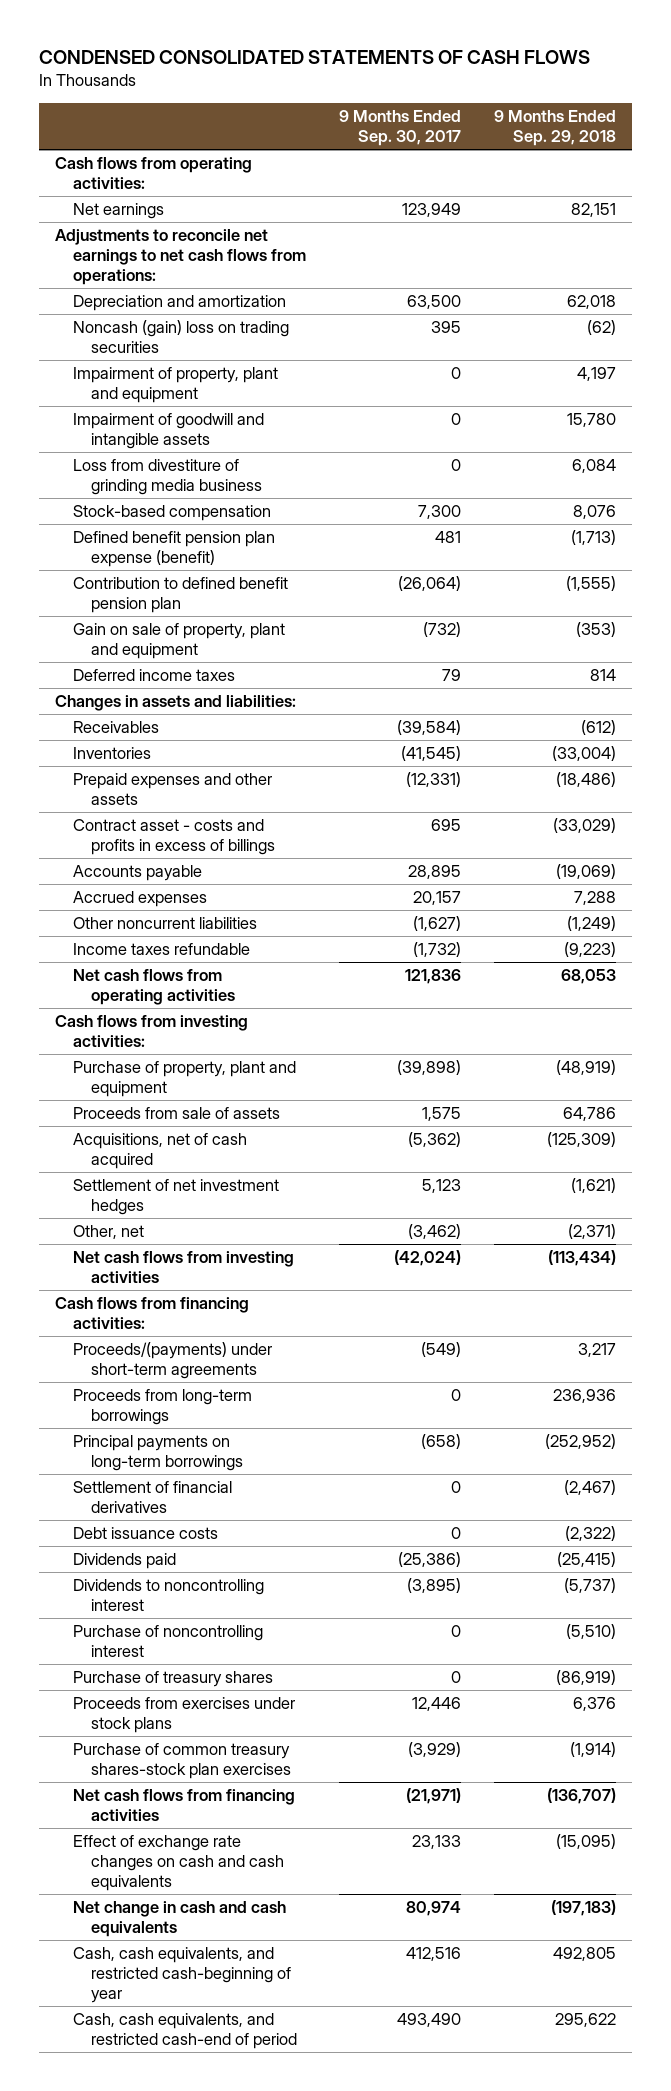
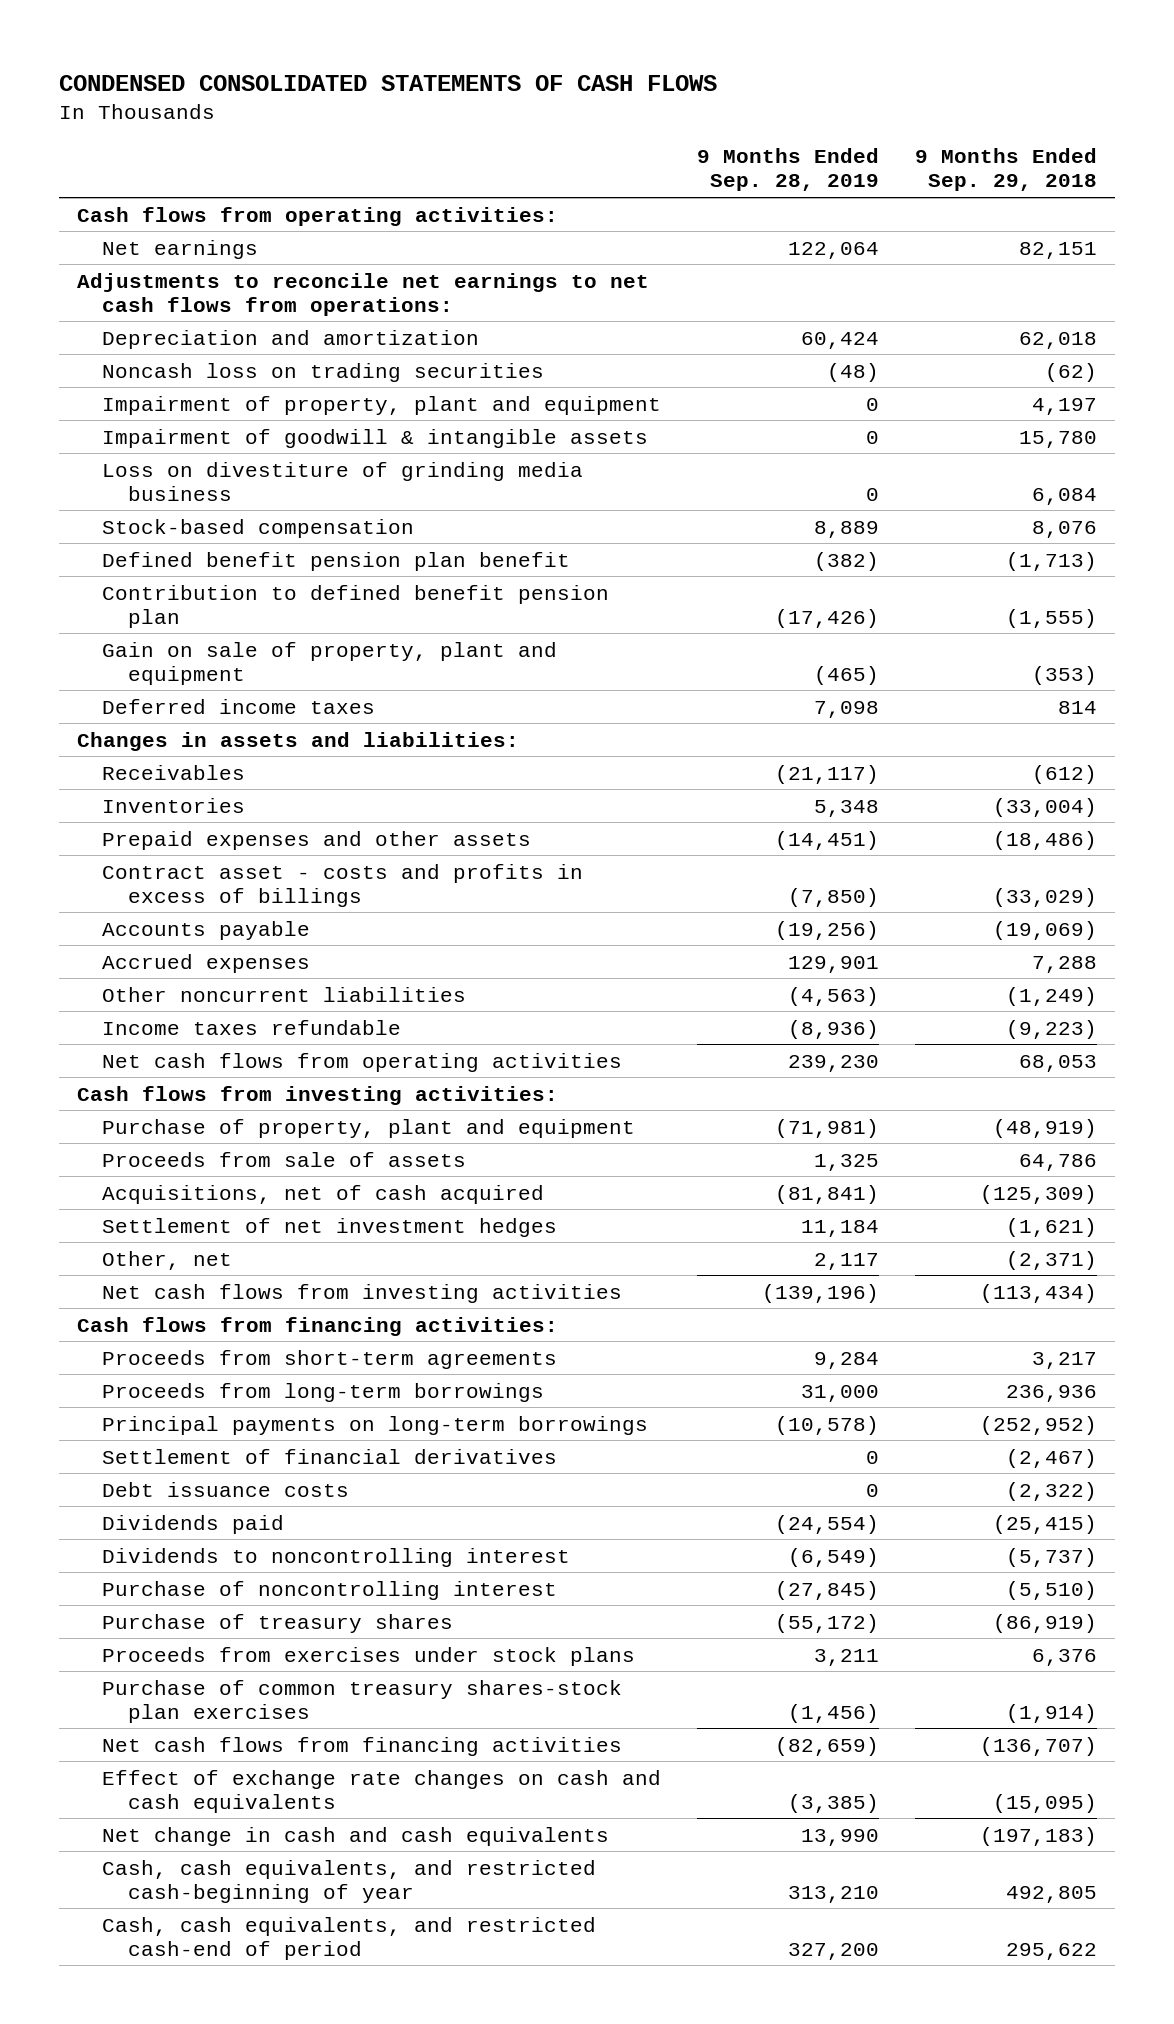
[338,110,461,146] 9 Months Ended Sep. 30, 2017 -> none
none -> [697,148,880,192] 9 Months Ended Sep. 28, 2019
[72,320,289,353] Noncash (gain) loss on trading securities -> [102,362,545,382] Noncash loss on trading securities
[72,413,264,449] Impairment of goodwill and intangible assets -> [102,428,649,448] Impairment of goodwill & intangible assets
[72,459,262,495] Loss from divestiture of grinding media business -> [102,461,584,501] Loss on divestiture of grinding media business
[72,531,275,567] Defined benefit pension plan expense (benefit) -> [102,551,571,571] Defined benefit pension plan benefit
[72,1342,272,1379] Proceeds/(payments) under short-term agreements -> [102,1349,558,1369] Proceeds from short-term agreements

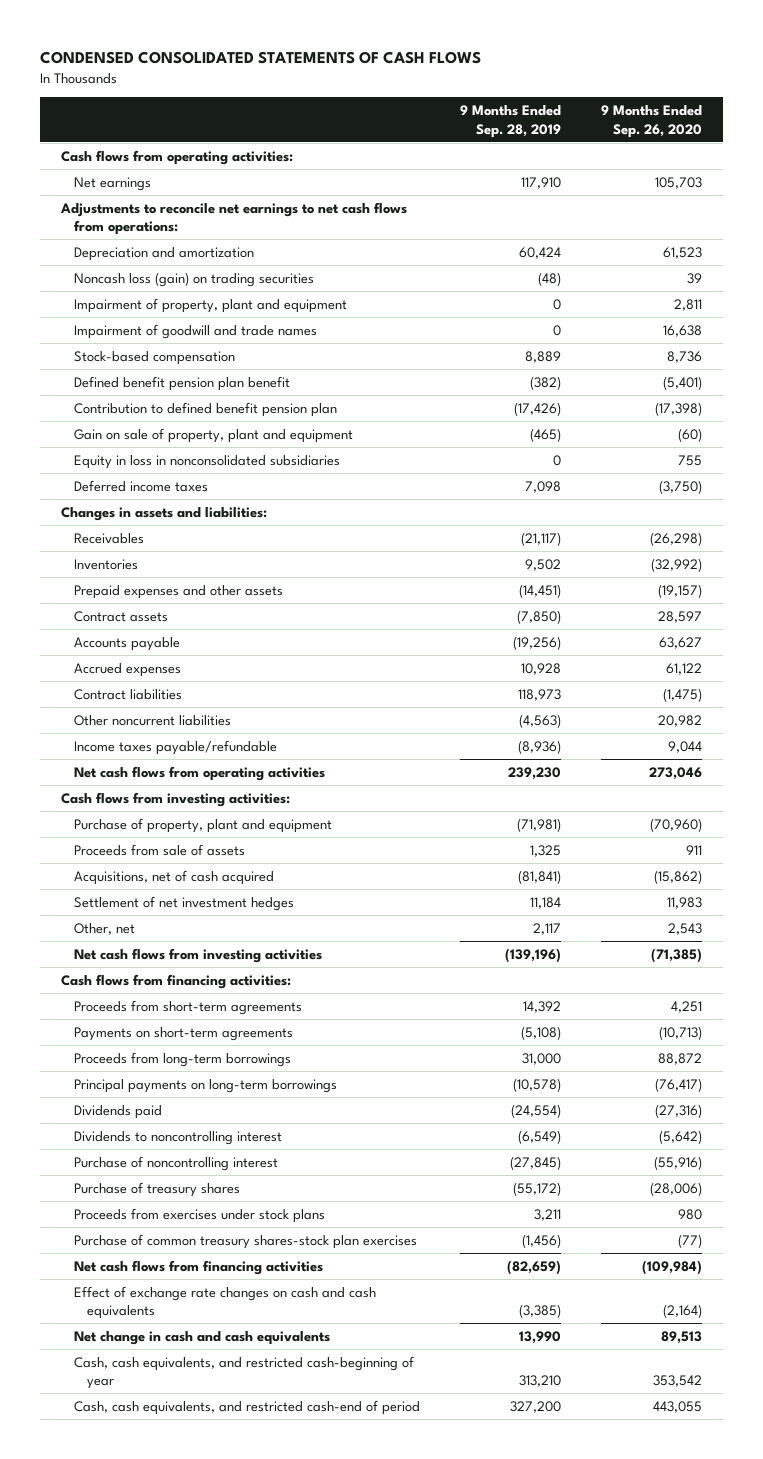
[915,148,1098,192] 9 Months Ended Sep. 29, 2018 -> none
none -> [601,104,703,138] 9 Months Ended Sep. 26, 2020
[788,241,880,259] 122,064 -> [521,176,562,189] 117,910
[102,362,545,382] Noncash loss on trading securities -> [73,271,314,287] Noncash loss (gain) on trading securities
[102,428,649,448] Impairment of goodwill & intangible assets -> none
[102,461,584,501] Loss on divestiture of grinding media business -> none
none -> [73,323,317,339] Impairment of goodwill and trade names
none -> [73,454,340,469] Equity in loss in nonconsolidated subsidiaries
[814,799,880,817] 5,348 -> [525,558,562,571] 9,502
[102,863,584,907] Contract asset - costs and profits in excess of billings -> [73,610,168,622] Contract assets
[788,955,880,973] 129,901 -> [521,662,562,675] 10,928
none -> [73,688,182,700] Contract liabilities
[102,1019,402,1035] Income taxes refundable -> [73,739,277,755] Income taxes payable/refundable
[814,1351,880,1369] 9,284 -> [523,1000,562,1013] 14,392
none -> [73,1026,293,1041] Payments on short-term agreements
[102,1448,558,1464] Settlement of financial derivatives -> none
[102,1481,350,1497] Debt issuance costs -> none

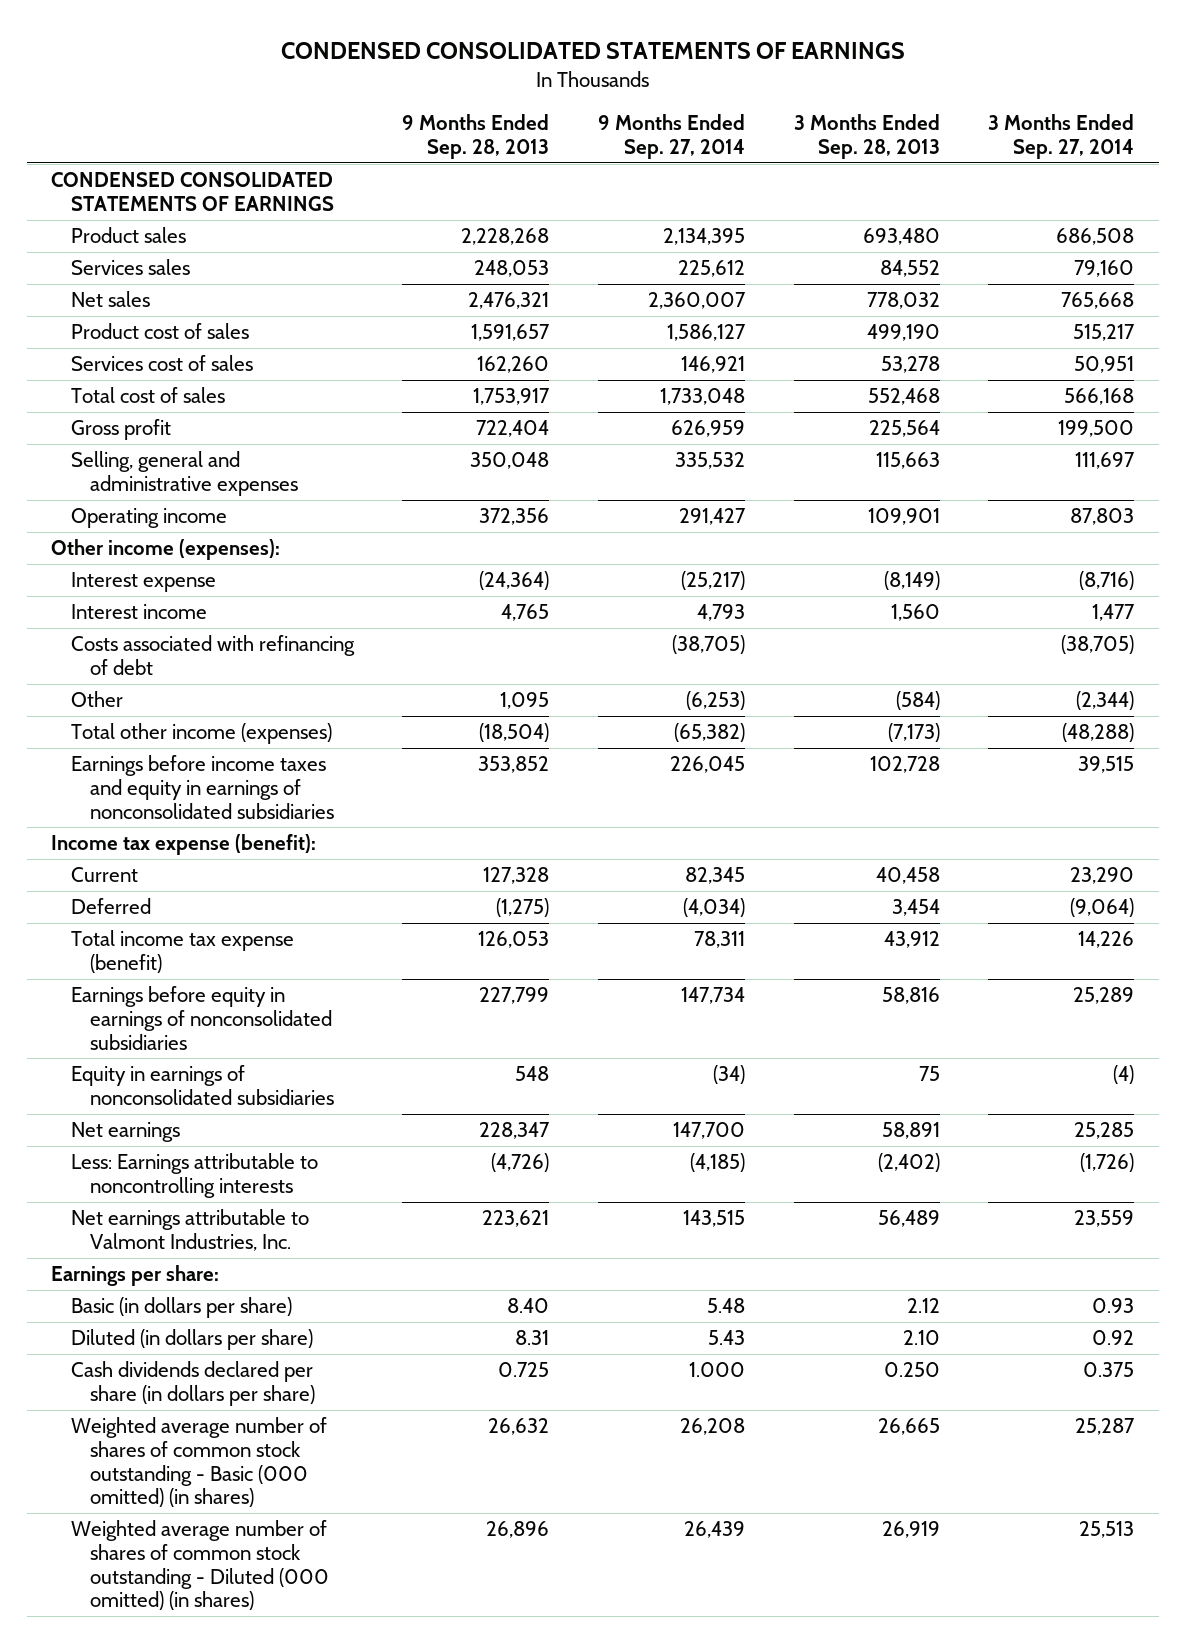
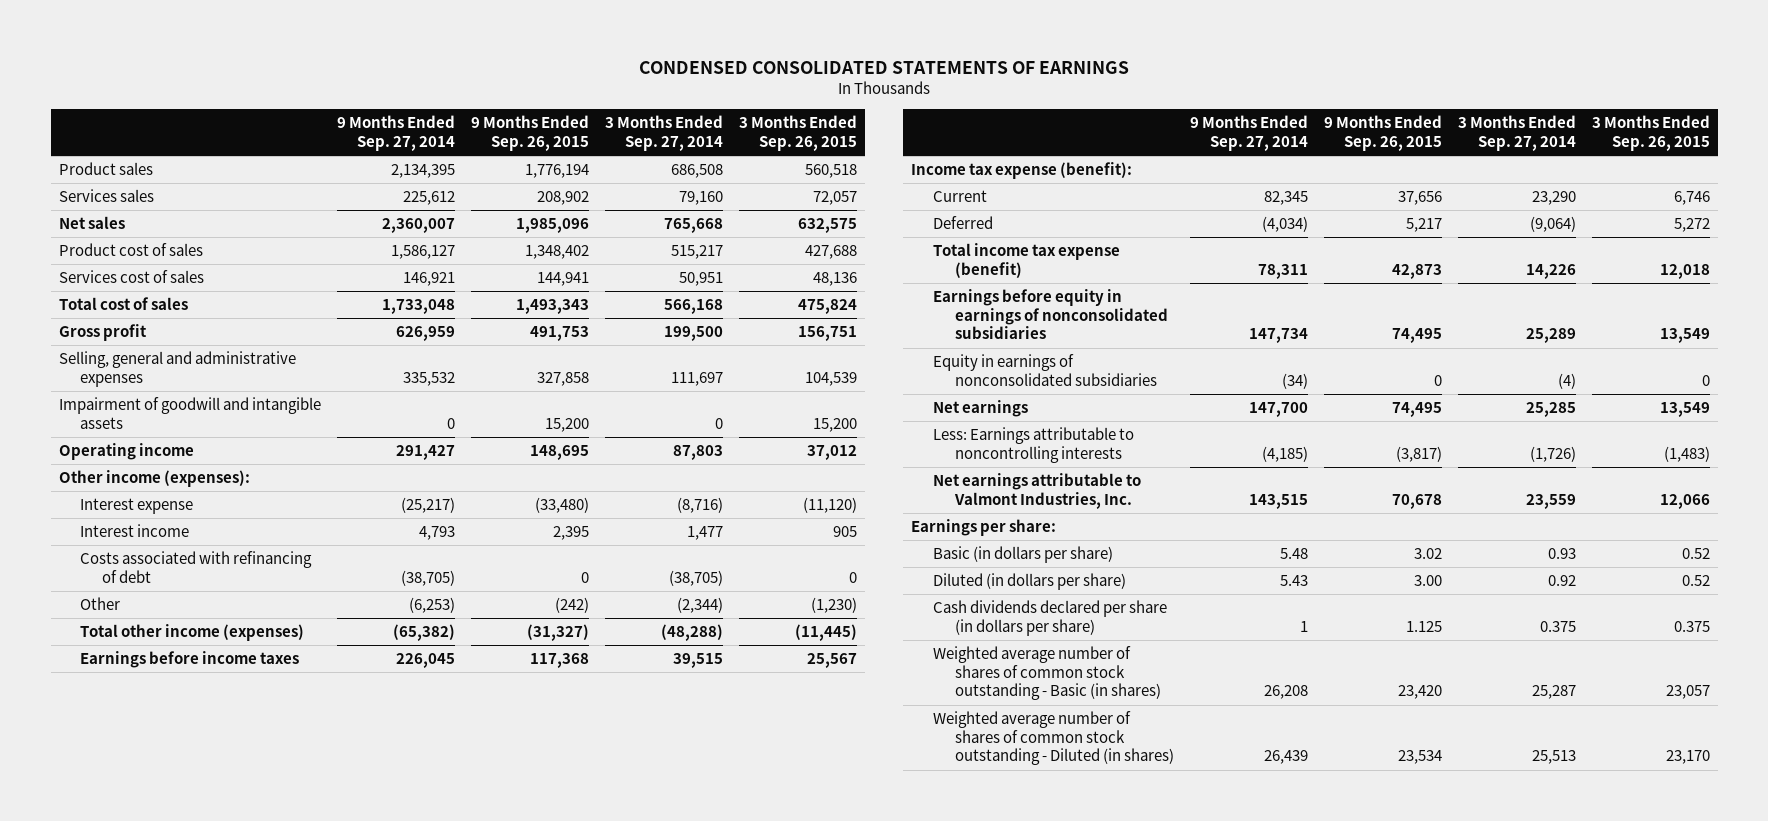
[402,114,550,160] 9 Months Ended Sep. 28, 2013 -> none
[793,114,940,160] 3 Months Ended Sep. 28, 2013 -> none
none -> [471,115,590,151] 9 Months Ended Sep. 26, 2015
none -> [739,115,858,151] 3 Months Ended Sep. 26, 2015
[51,172,334,211] CONDENSED CONSOLIDATED STATEMENTS OF EARNINGS -> none
none -> [58,397,321,429] Impairment of goodwill and intangible assets
[70,755,335,819] Earnings before income taxes and equity in earnings of nonconsolidated subsidiaries -> [80,651,300,669] Earnings before income taxes
[689,1362,746,1378] 1.000 -> [1299,620,1308,632] 1
[70,1417,327,1508] Weighted average number of shares of common stock outstanding - Basic (000 omitted) (in shares) -> [932,646,1161,701] Weighted average number of shares of common stock outstanding - Basic (in shares)
[70,1520,330,1611] Weighted average number of shares of common stock outstanding - Diluted (000 omitted) (in shares) -> [932,711,1174,766] Weighted average number of shares of common stock outstanding - Diluted (in shares)

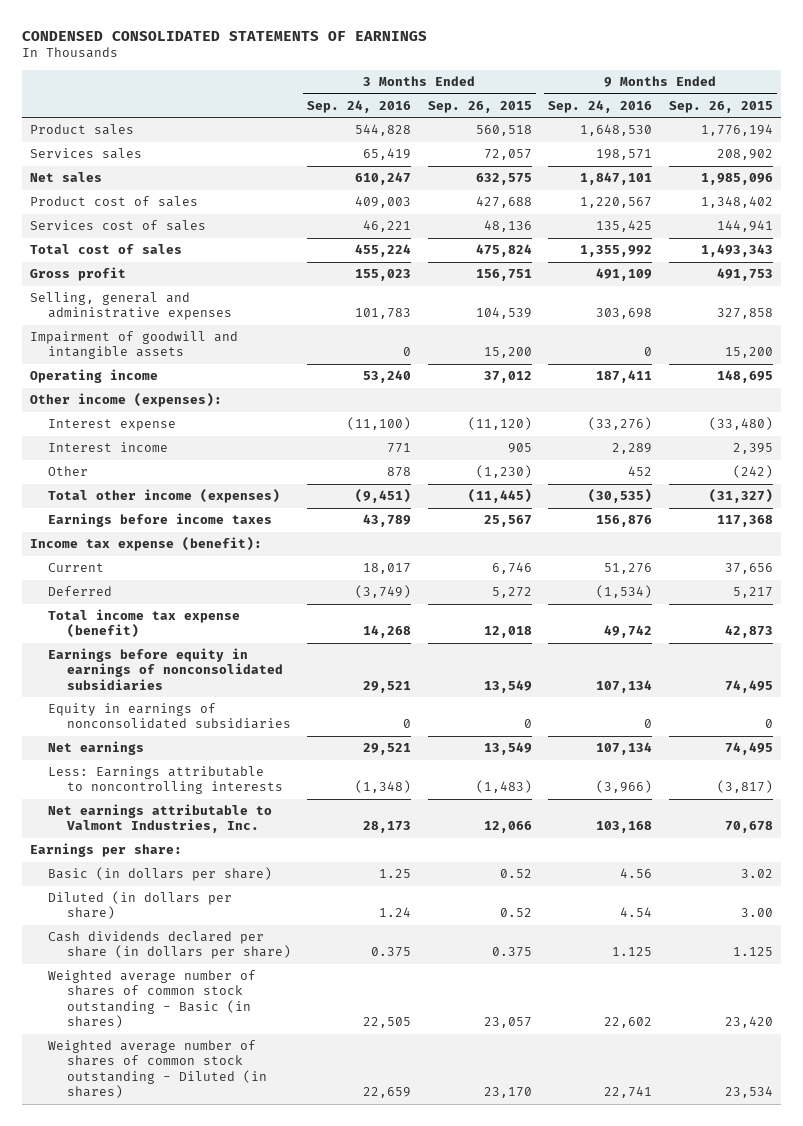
[337,115,456,151] 9 Months Ended Sep. 27, 2014 -> none
[605,115,724,151] 3 Months Ended Sep. 27, 2014 -> none
none -> [307,99,412,113] Sep. 24, 2016
none -> [548,99,653,113] Sep. 24, 2016
[80,551,313,583] Costs associated with refinancing of debt -> none

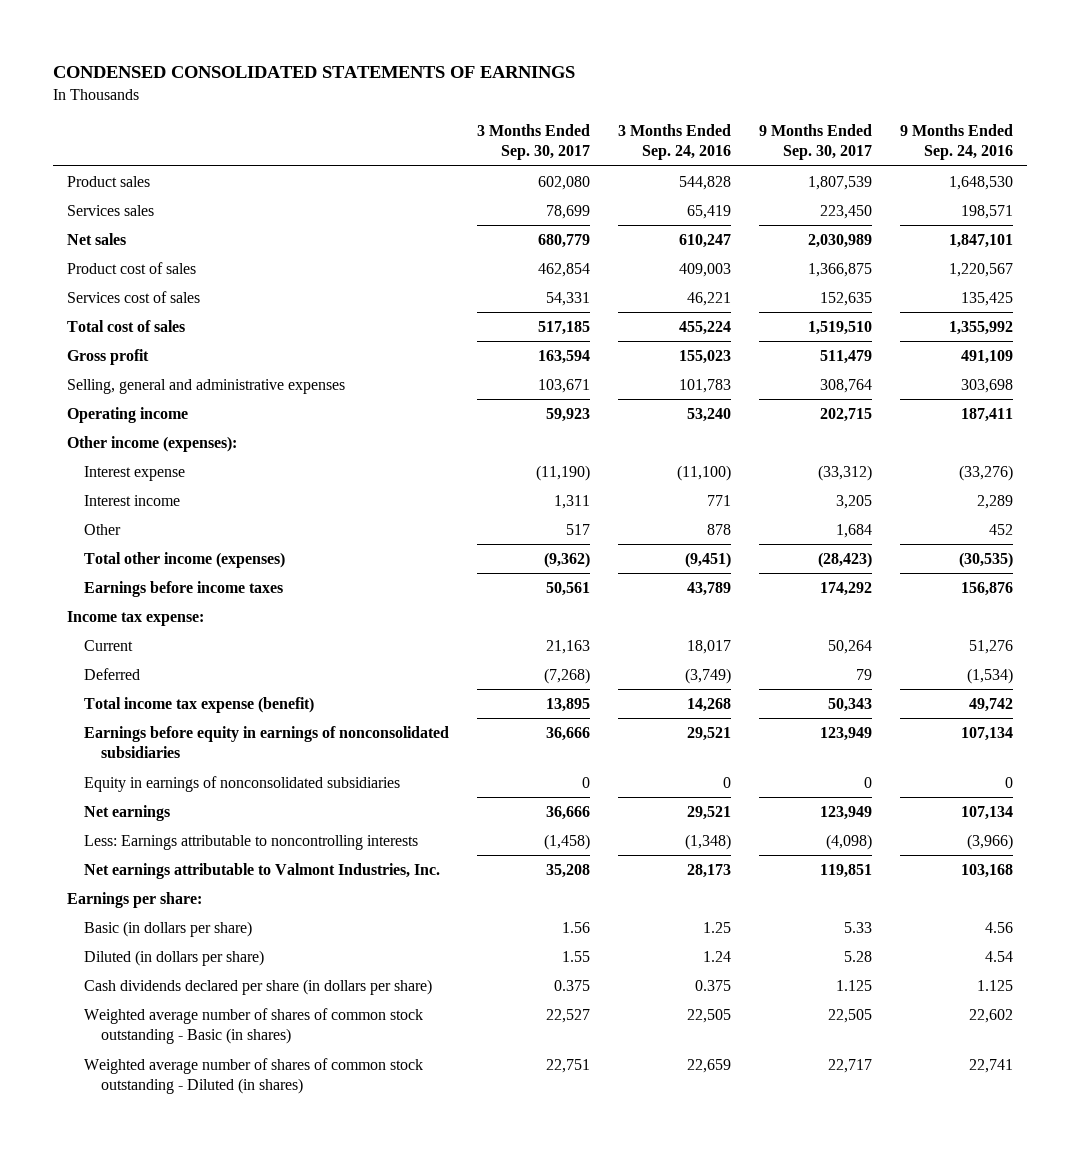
[427,100,532,113] Sep. 26, 2015 -> none
[668,100,773,113] Sep. 26, 2015 -> none
none -> [477,123,591,161] 3 Months Ended Sep. 30, 2017
none -> [759,123,873,161] 9 Months Ended Sep. 30, 2017
[30,331,239,360] Impairment of goodwill and intangible assets -> none
[30,537,263,552] Income tax expense (benefit): -> [67,610,205,626] Income tax expense:

